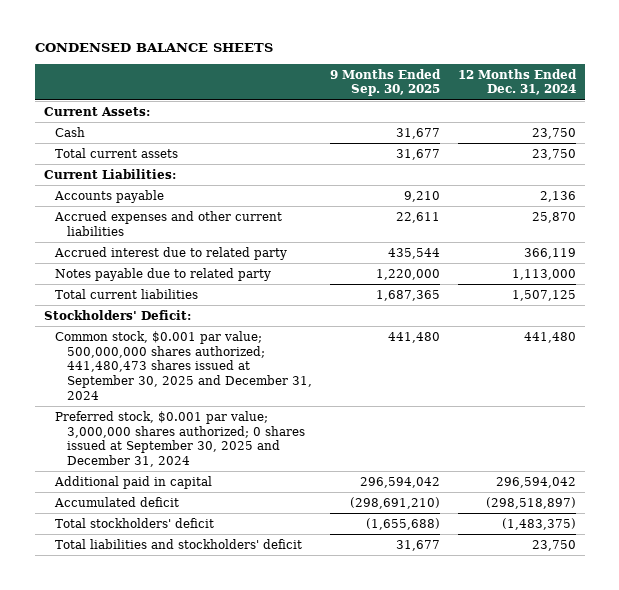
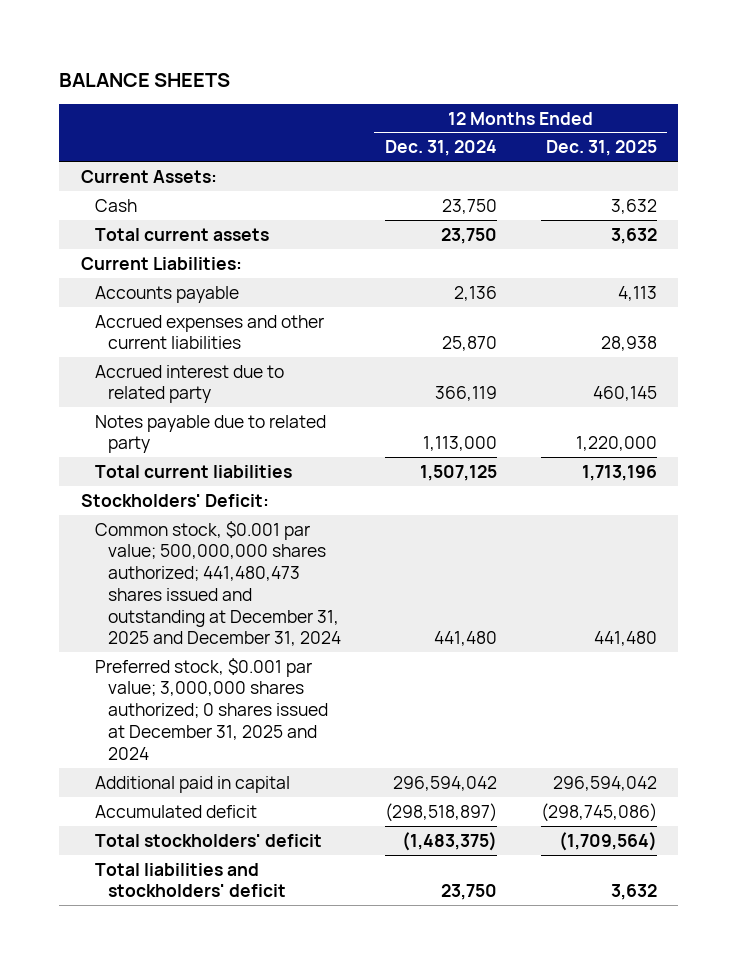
[34,43,273,53] CONDENSED BALANCE SHEETS -> [59,72,231,87] BALANCE SHEETS
[329,68,441,97] 9 Months Ended Sep. 30, 2025 -> none
none -> [545,140,657,157] Dec. 31, 2025
[55,330,313,400] Common stock, $0.001 par value; 500,000,000 shares authorized; 441,480,473 shares issued at September 30, 2025 and December 31, 2024 -> [94,520,341,647] Common stock, $0.001 par value; 500,000,000 shares authorized; 441,480,473 shares issued and outstanding at December 31, 2025 and December 31, 2024
[55,410,306,467] Preferred stock, $0.001 par value; 3,000,000 shares authorized; 0 shares issued at September 30, 2025 and December 31, 2024 -> [94,657,328,760] Preferred stock, $0.001 par value; 3,000,000 shares authorized; 0 shares issued at December 31, 2025 and 2024

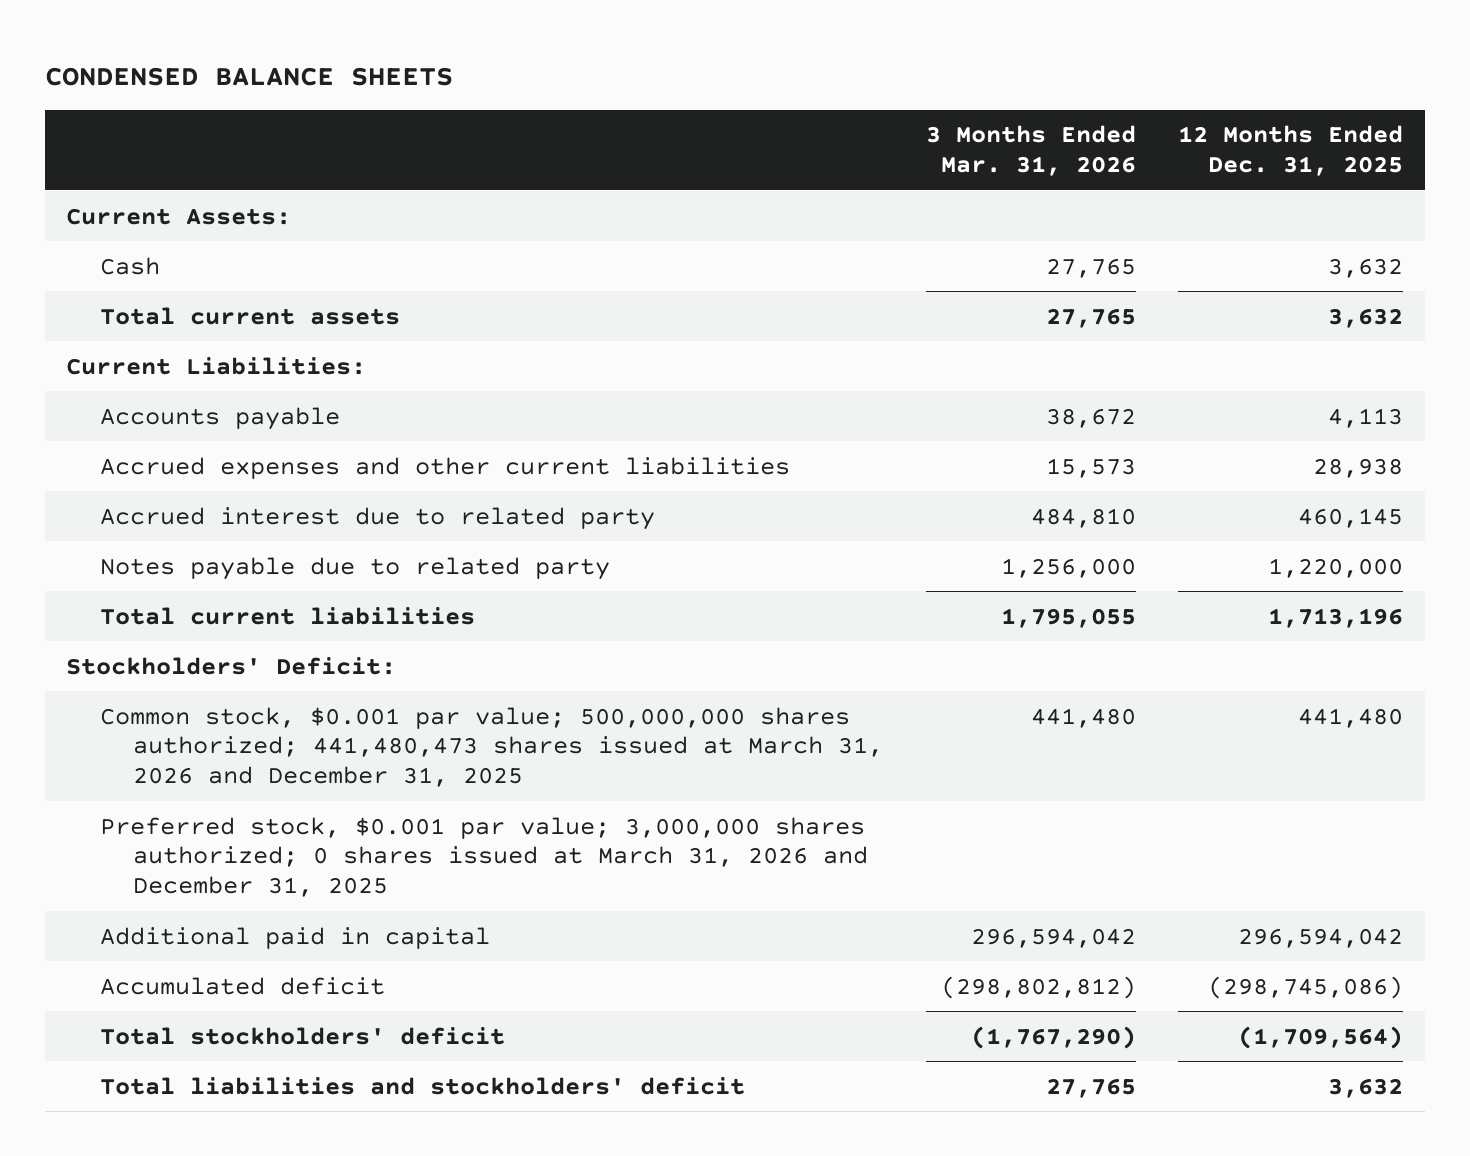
[59,72,231,87] BALANCE SHEETS -> [45,66,454,86] CONDENSED BALANCE SHEETS
[384,140,497,157] Dec. 31, 2024 -> none
none -> [925,125,1136,177] 3 Months Ended Mar. 31, 2026
[94,520,341,647] Common stock, $0.001 par value; 500,000,000 shares authorized; 441,480,473 shares issued and outstanding at December 31, 2025 and December 31, 2024 -> [99,706,883,788] Common stock, $0.001 par value; 500,000,000 shares authorized; 441,480,473 shares issued at March 31, 2026 and December 31, 2025
[94,657,328,760] Preferred stock, $0.001 par value; 3,000,000 shares authorized; 0 shares issued at December 31, 2025 and 2024 -> [99,816,868,898] Preferred stock, $0.001 par value; 3,000,000 shares authorized; 0 shares issued at March 31, 2026 and December 31, 2025

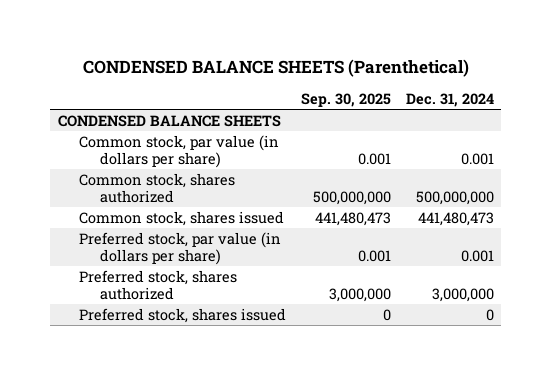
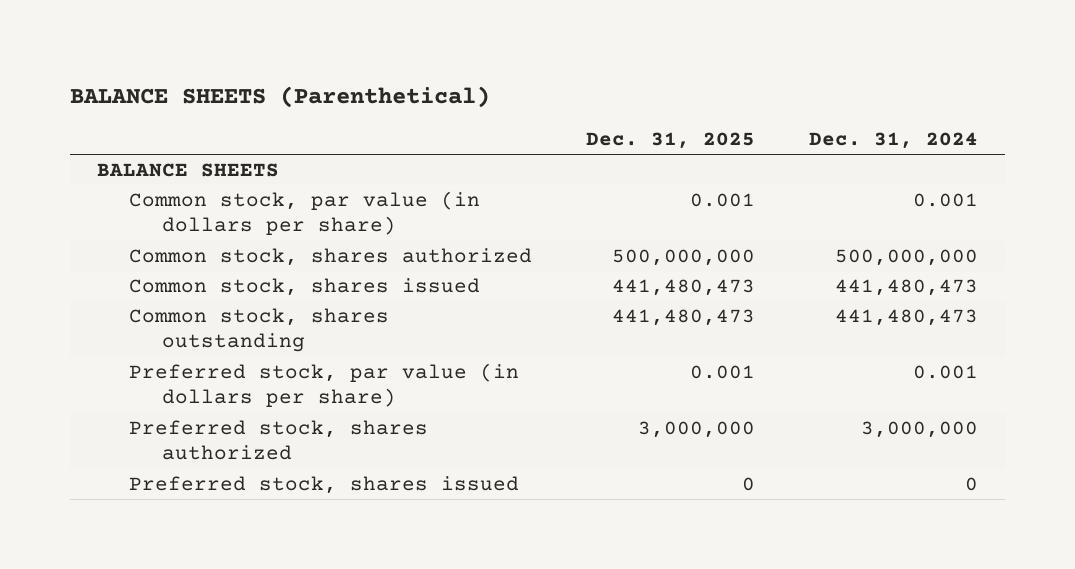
[82,59,469,78] CONDENSED BALANCE SHEETS (Parenthetical) -> [70,85,491,108] BALANCE SHEETS (Parenthetical)
[300,92,391,107] Sep. 30, 2025 -> none
none -> [586,131,756,149] Dec. 31, 2025
[57,114,281,127] CONDENSED BALANCE SHEETS -> [97,163,280,178] BALANCE SHEETS
none -> [129,308,390,353] Common stock, shares outstanding

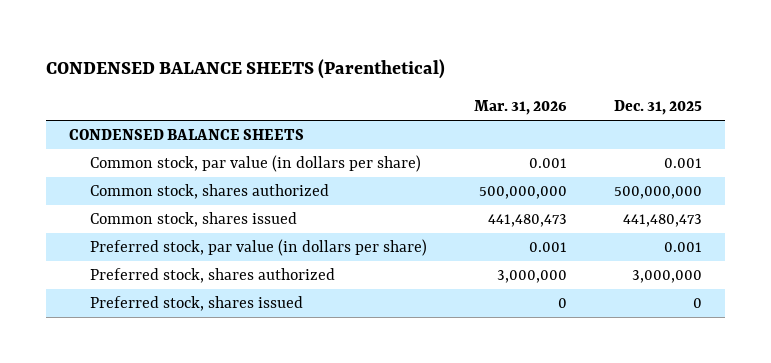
[70,85,491,108] BALANCE SHEETS (Parenthetical) -> [45,58,445,79] CONDENSED BALANCE SHEETS (Parenthetical)
[808,131,978,149] Dec. 31, 2024 -> none
none -> [474,100,568,116] Mar. 31, 2026
[97,163,280,178] BALANCE SHEETS -> [69,129,305,141] CONDENSED BALANCE SHEETS
[129,308,390,353] Common stock, shares outstanding -> none

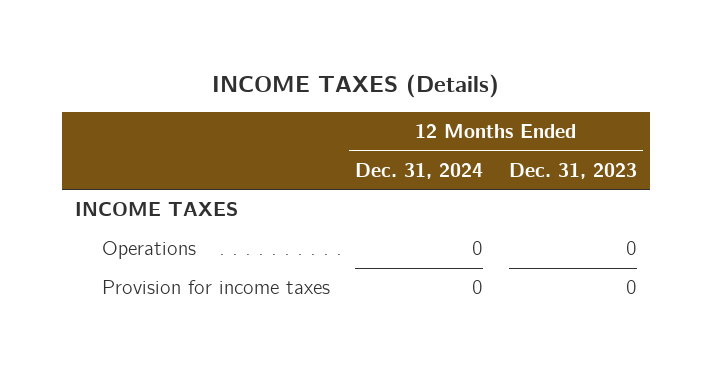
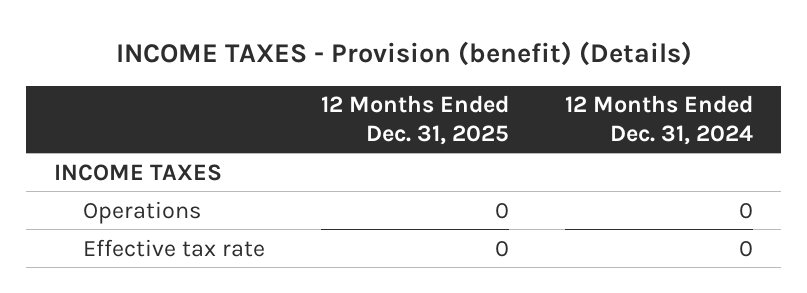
[211,74,499,99] INCOME TAXES (Details) -> [115,41,692,67] INCOME TAXES - Provision (benefit) (Details)
[508,162,637,179] Dec. 31, 2023 -> none
none -> [320,95,509,145] 12 Months Ended Dec. 31, 2025
[101,280,330,295] Provision for income taxes -> [82,238,265,257] Effective tax rate

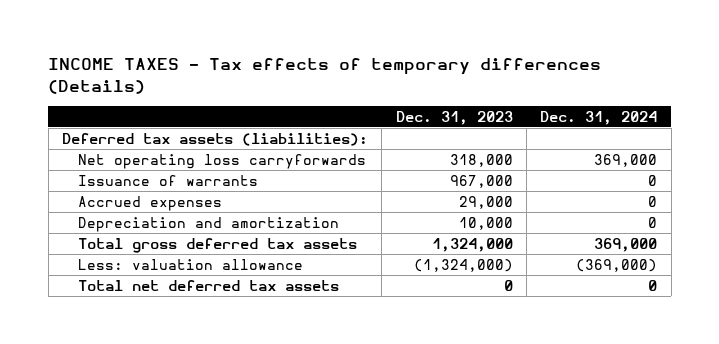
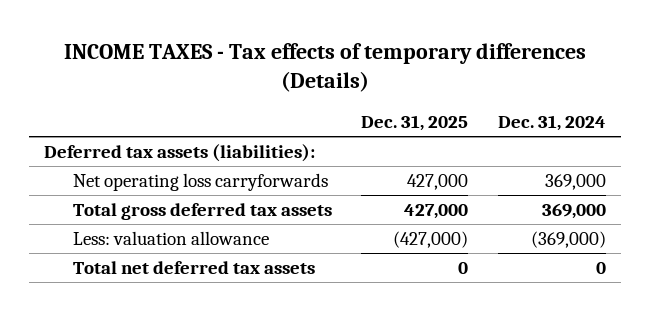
[395,110,513,125] Dec. 31, 2023 -> none
none -> [361,115,469,132] Dec. 31, 2025
[77,174,258,186] Issuance of warrants -> none
[77,195,222,211] Accrued expenses -> none
[77,216,339,232] Depreciation and amortization -> none

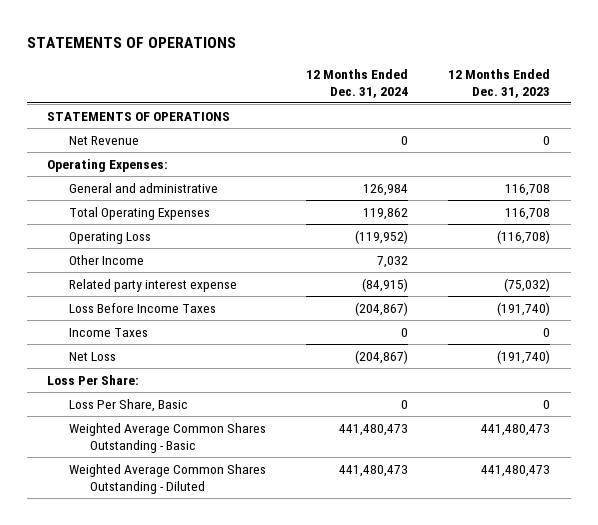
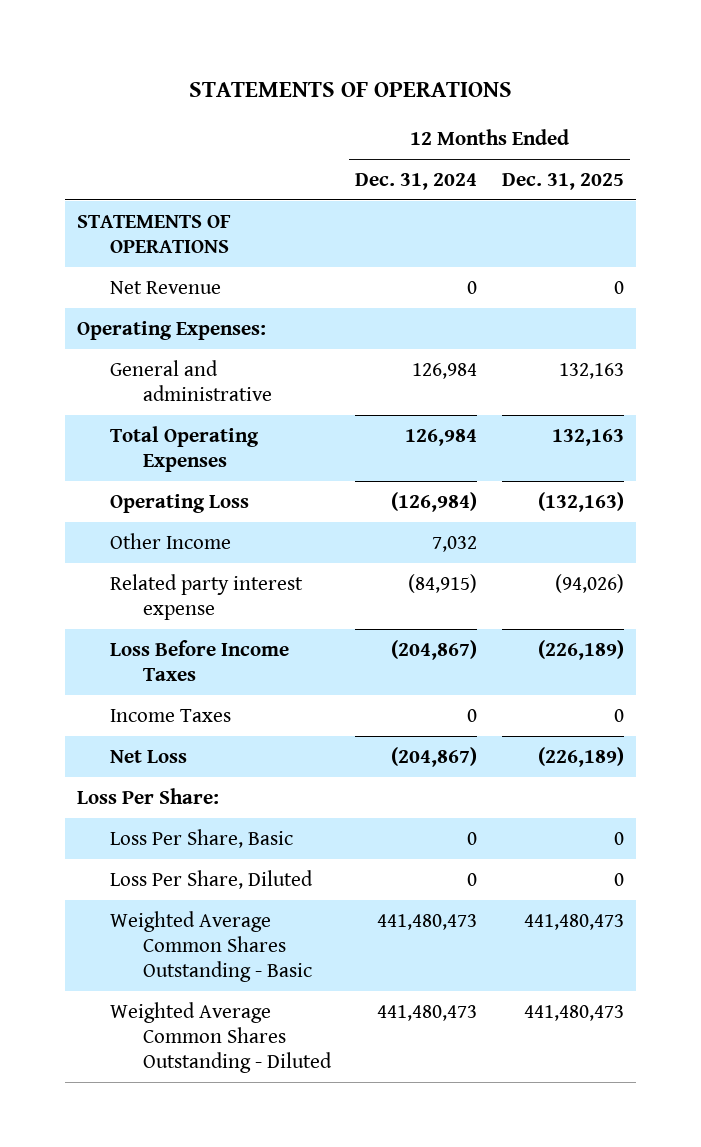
[448,68,551,98] 12 Months Ended Dec. 31, 2023 -> none
none -> [502,173,625,191] Dec. 31, 2025
[362,207,408,220] 119,862 -> [405,428,478,446] 126,984
[354,229,408,244] (119,952) -> [391,491,478,512] (126,984)
none -> [109,869,313,889] Loss Per Share, Diluted

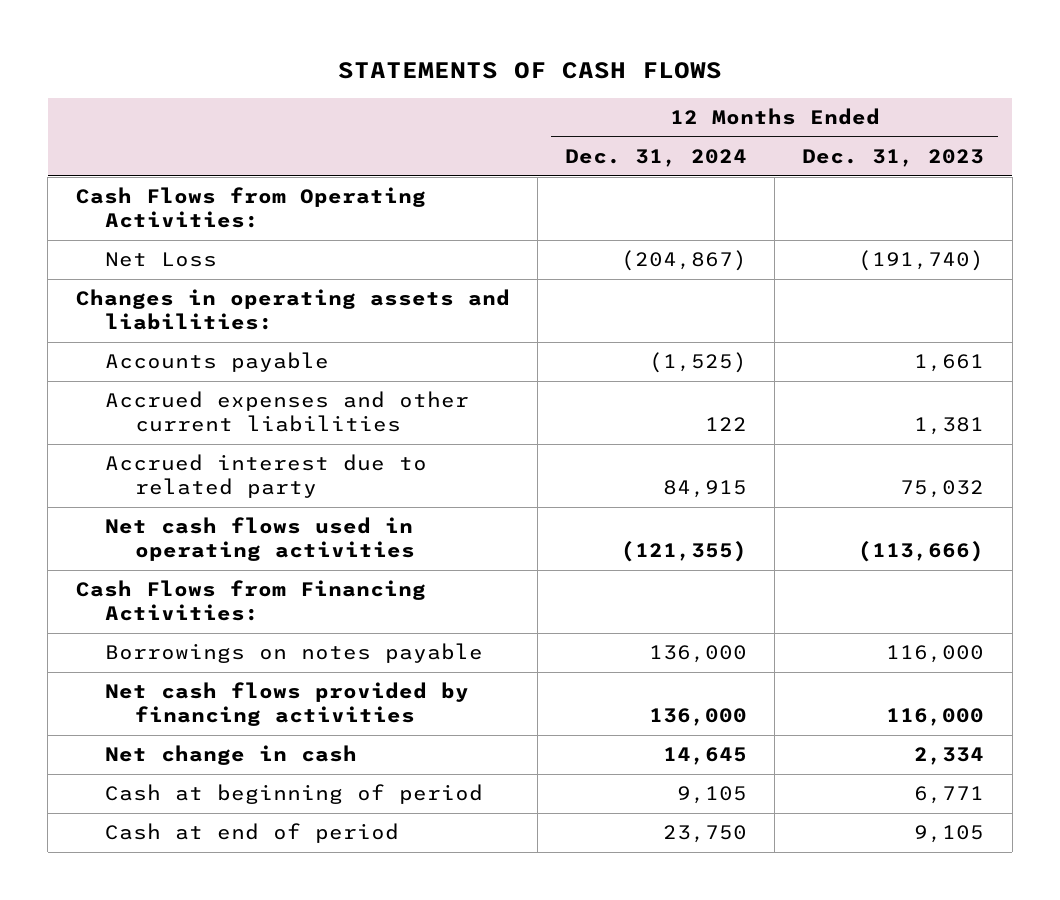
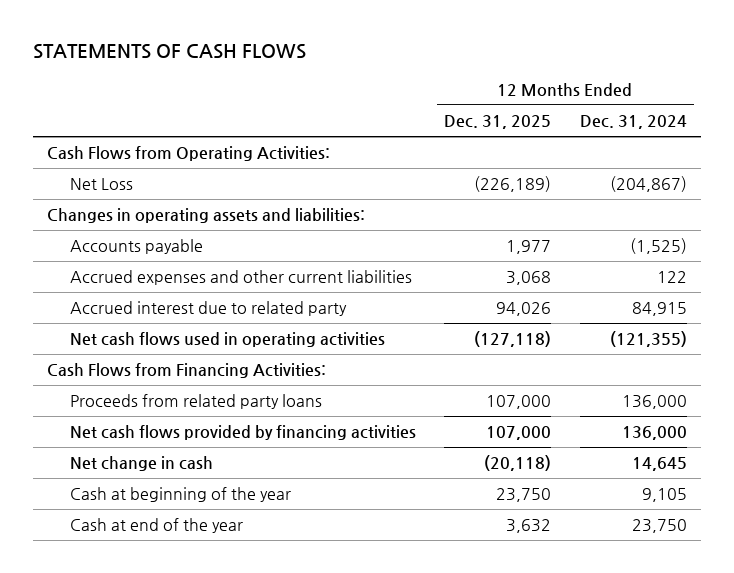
[802,149,985,168] Dec. 31, 2023 -> none
none -> [444,115,552,130] Dec. 31, 2025
[105,643,484,664] Borrowings on notes payable -> [69,394,322,410] Proceeds from related party loans
[105,784,484,805] Cash at beginning of period -> [69,487,291,503] Cash at beginning of the year
[105,823,400,844] Cash at end of period -> [69,518,243,534] Cash at end of the year

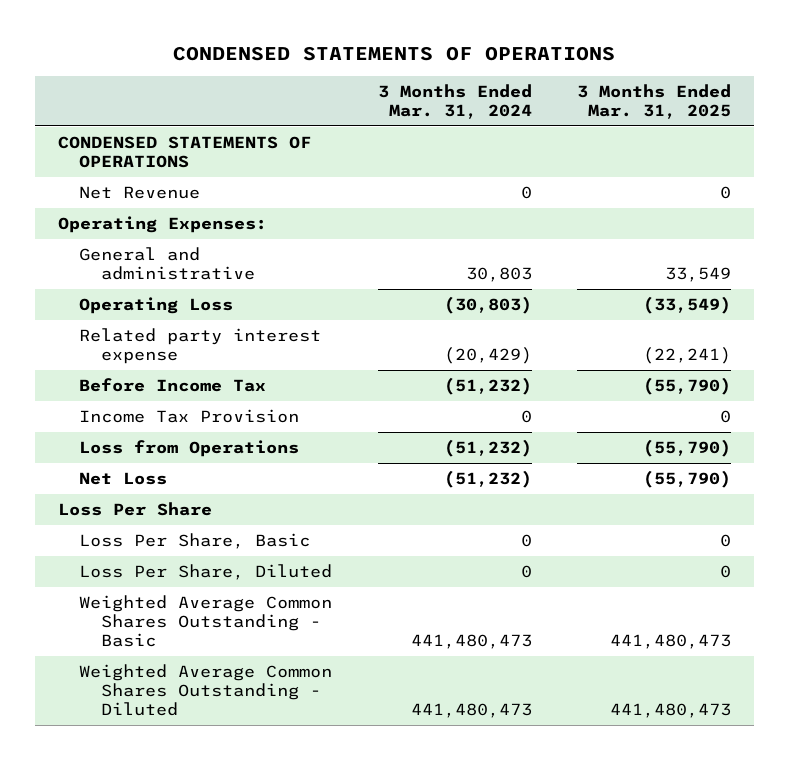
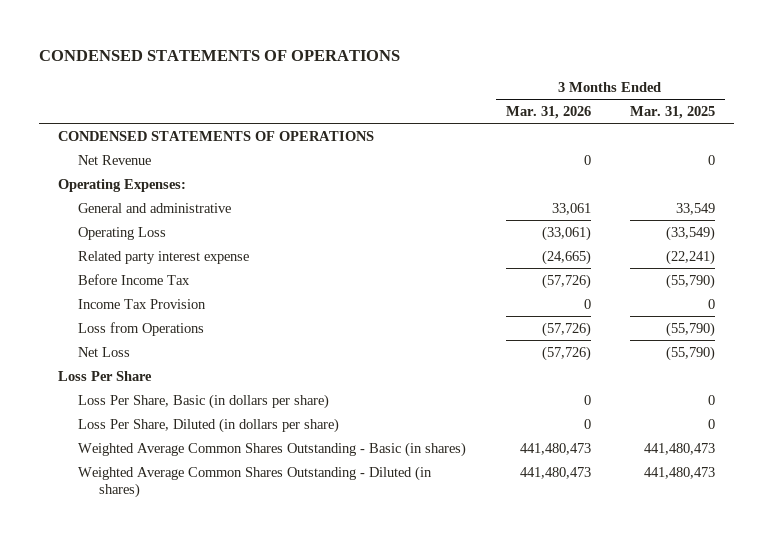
[377,83,532,119] 3 Months Ended Mar. 31, 2024 -> none
none -> [505,105,591,119] Mar. 31, 2026
[79,533,311,550] Loss Per Share, Basic -> [78,393,330,409] Loss Per Share, Basic (in dollars per share)
[79,564,333,581] Loss Per Share, Diluted -> [78,417,340,433] Loss Per Share, Diluted (in dollars per share)
[79,595,333,648] Weighted Average Common Shares Outstanding - Basic -> [78,441,467,457] Weighted Average Common Shares Outstanding - Basic (in shares)
[79,664,333,717] Weighted Average Common Shares Outstanding - Diluted -> [78,465,433,499] Weighted Average Common Shares Outstanding - Diluted (in shares)

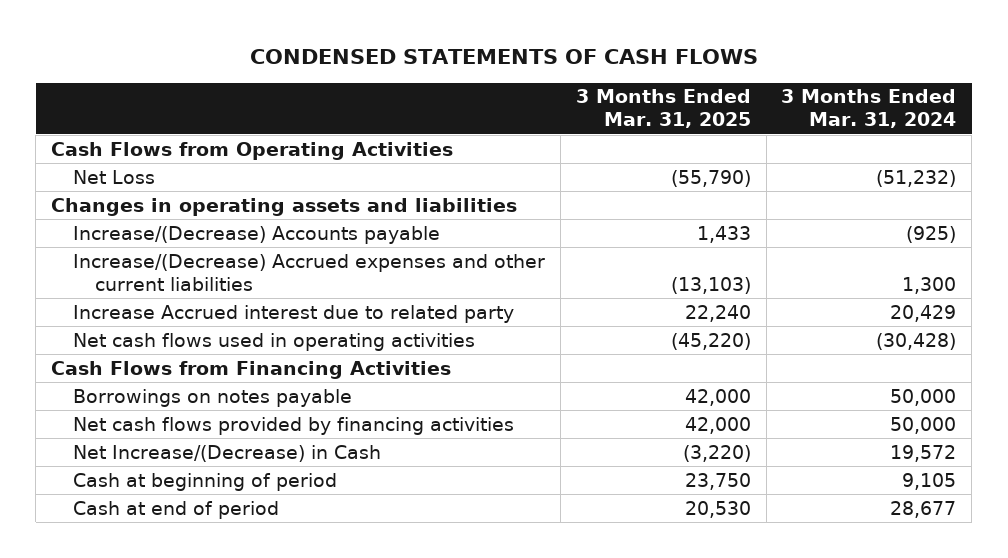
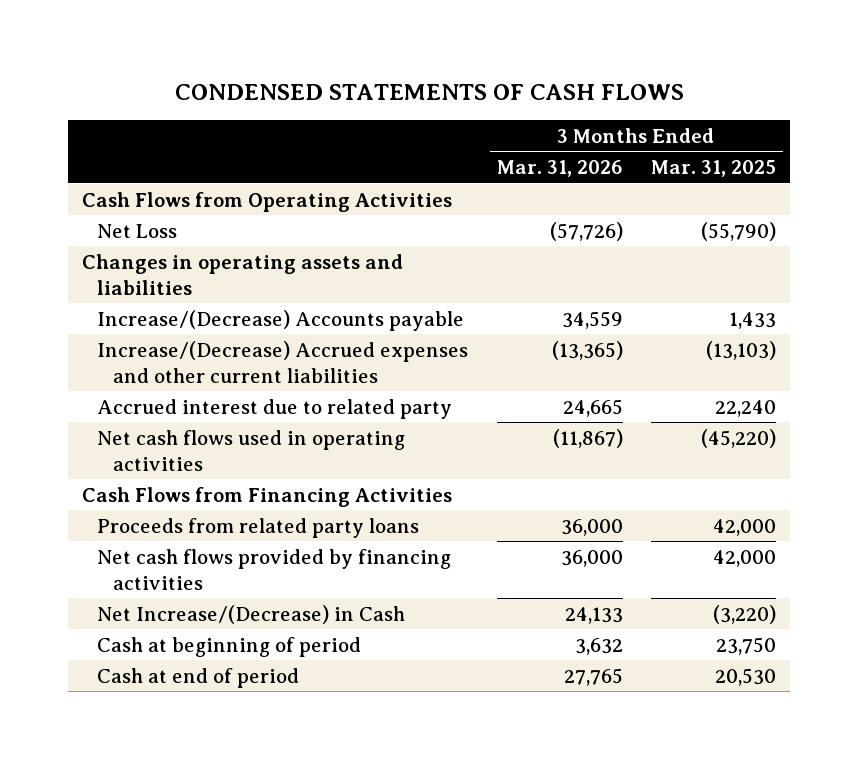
[781,89,957,129] 3 Months Ended Mar. 31, 2024 -> none
none -> [496,160,623,178] Mar. 31, 2026
[73,304,515,323] Increase Accrued interest due to related party -> [97,398,453,419] Accrued interest due to related party
[73,388,353,407] Borrowings on notes payable -> [97,517,420,538] Proceeds from related party loans

